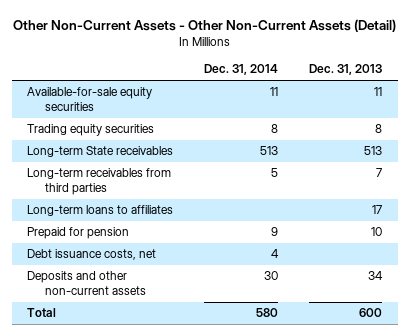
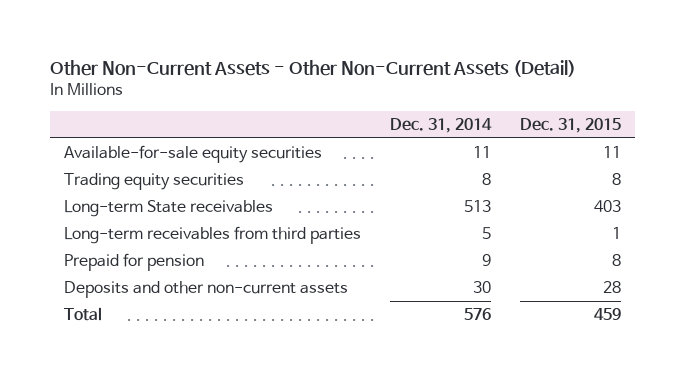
[309,64,383,76] Dec. 31, 2013 -> none
none -> [519,118,621,134] Dec. 31, 2015
[27,205,174,217] Long-term loans to affiliates -> none
[27,249,157,261] Debt issuance costs, net -> none
[256,308,279,318] 580 -> [463,308,491,321] 576

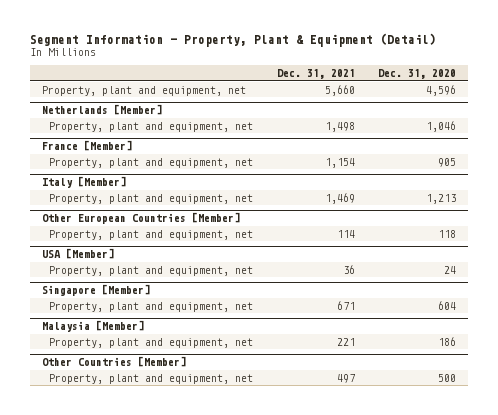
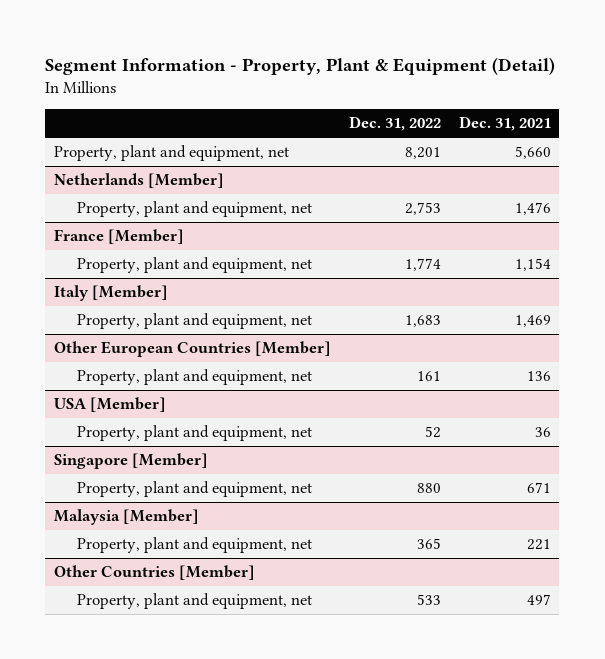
[377,68,456,79] Dec. 31, 2020 -> none
none -> [348,116,441,132] Dec. 31, 2022
[324,121,355,132] 1,498 -> [514,202,551,216] 1,476
[336,229,355,238] 114 -> [526,371,551,382] 136

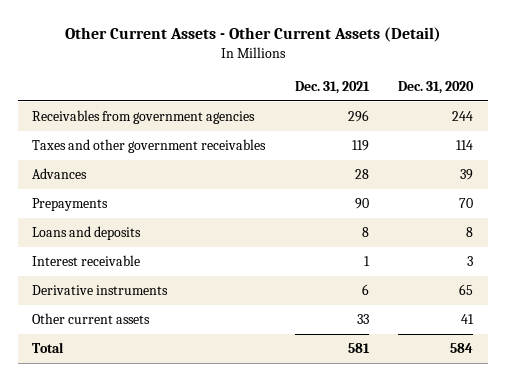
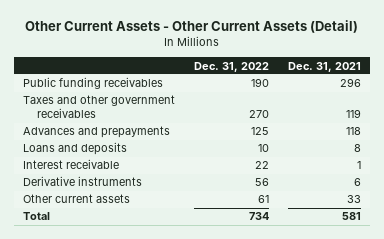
[397,81,474,95] Dec. 31, 2020 -> none
none -> [194,61,270,72] Dec. 31, 2022
[32,110,256,125] Receivables from government agencies -> [23,77,164,90] Public funding receivables
[32,168,88,180] Advances -> none
[32,198,109,212] Prepayments -> none
none -> [23,126,171,139] Advances and prepayments

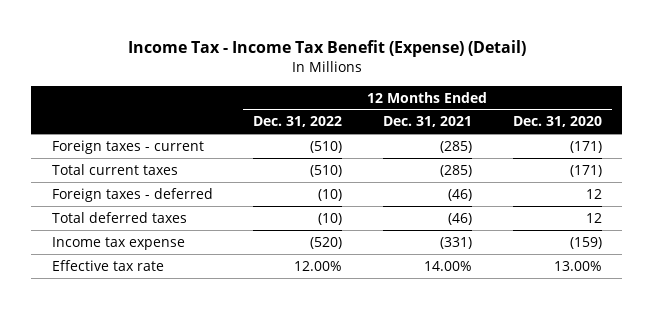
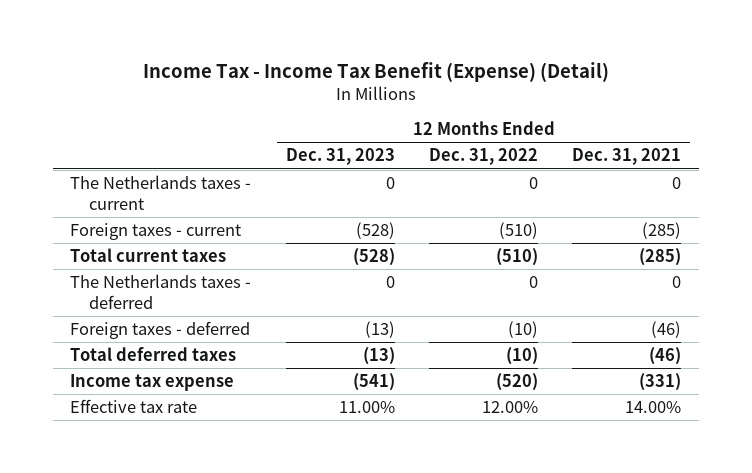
[512,116,602,128] Dec. 31, 2020 -> none
none -> [285,148,395,166] Dec. 31, 2023
none -> [70,174,252,210] The Netherlands taxes - current
none -> [70,273,252,309] The Netherlands taxes - deferred

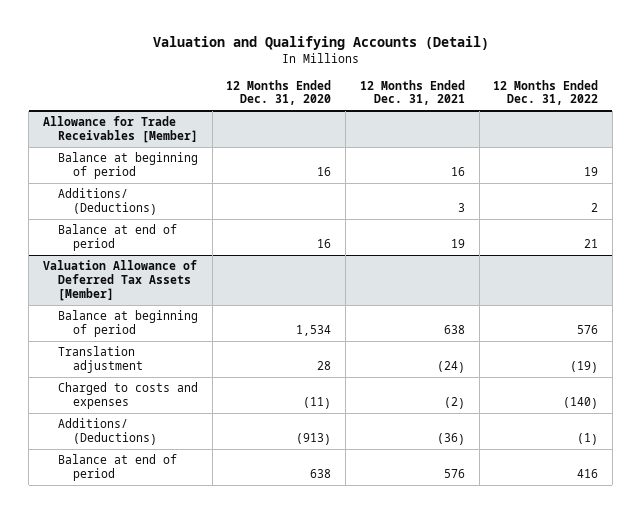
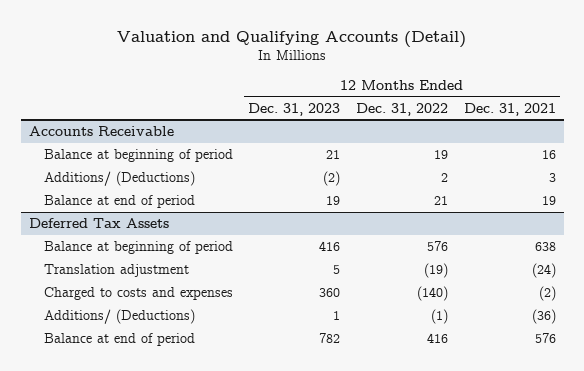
[226,79,332,106] 12 Months Ended Dec. 31, 2020 -> none
none -> [248,102,341,116] Dec. 31, 2023
[42,116,199,144] Allowance for Trade Receivables [Member] -> [28,126,174,137] Accounts Receivable
[42,260,197,301] Valuation Allowance of Deferred Tax Assets [Member] -> [28,218,169,229] Deferred Tax Assets

